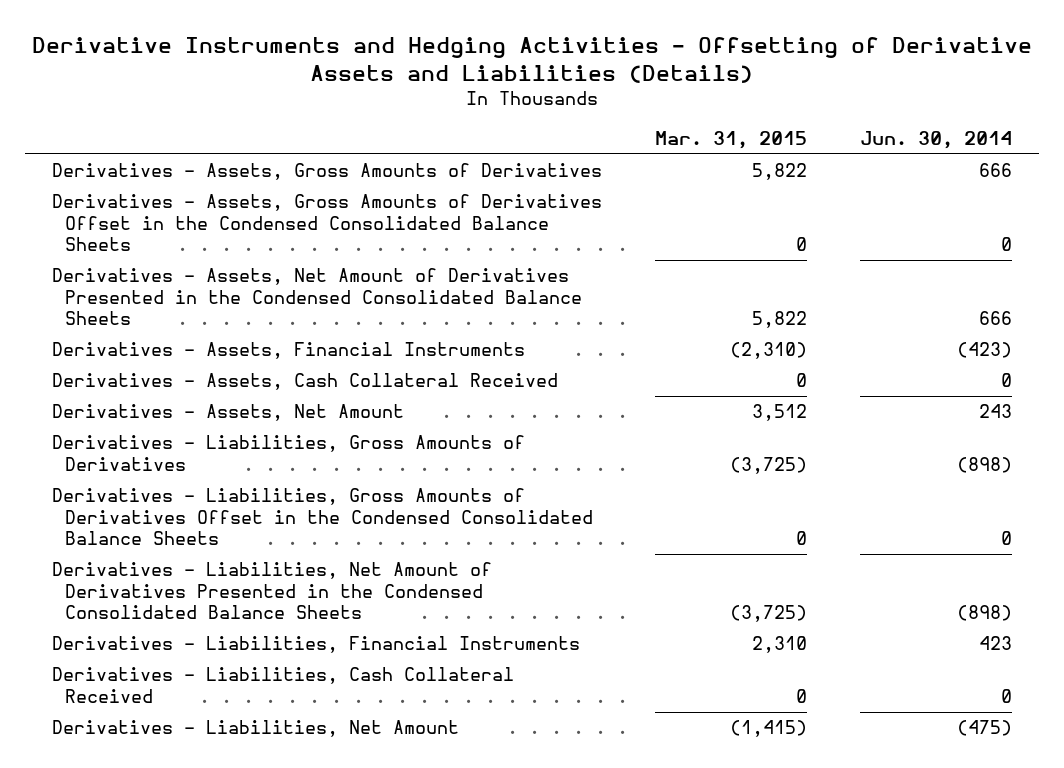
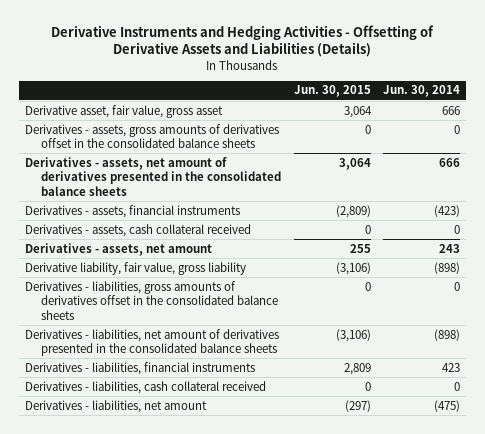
[654,130,807,149] Mar. 31, 2015 -> none
none -> [293,85,371,98] Jun. 30, 2015
[51,163,602,181] Derivatives - Assets, Gross Amounts of Derivatives -> [25,104,224,118] Derivative asset, fair value, gross asset
[51,194,602,252] Derivatives - Assets, Gross Amounts of Derivatives Offset in the Condensed Consolidated Balance Sheets -> [25,123,280,149] Derivatives - assets, gross amounts of derivatives offset in the consolidated balance sheets
[51,268,583,326] Derivatives - Assets, Net Amount of Derivatives Presented in the Condensed Consolidated Balance Sheets -> [25,156,282,196] Derivatives - assets, net amount of derivatives presented in the consolidated balance sheets
[51,342,525,360] Derivatives - Assets, Financial Instruments -> [25,204,241,218] Derivatives - assets, financial instruments
[51,373,558,391] Derivatives - Assets, Cash Collateral Received -> [25,223,252,237] Derivatives - assets, cash collateral received
[51,404,404,422] Derivatives - Assets, Net Amount -> [25,242,213,256] Derivatives - assets, net amount
[51,435,525,471] Derivatives - Liabilities, Gross Amounts of Derivatives -> [25,261,247,275] Derivative liability, fair value, gross liability
[51,488,594,546] Derivatives - Liabilities, Gross Amounts of Derivatives Offset in the Condensed Consolidated Balance Sheets -> [25,280,279,320] Derivatives - liabilities, gross amounts of derivatives offset in the consolidated balance sheets
[51,562,492,620] Derivatives - Liabilities, Net Amount of Derivatives Presented in the Condensed Consolidated Balance Sheets -> [25,328,280,357] Derivatives - liabilities, net amount of derivatives presented in the consolidated balance sheets
[51,636,580,654] Derivatives - Liabilities, Financial Instruments -> [25,361,256,375] Derivatives - liabilities, financial instruments
[51,667,514,703] Derivatives - Liabilities, Cash Collateral Received -> [25,380,267,394] Derivatives - liabilities, cash collateral received
[51,720,459,738] Derivatives - Liabilities, Net Amount -> [25,399,208,413] Derivatives - liabilities, net amount

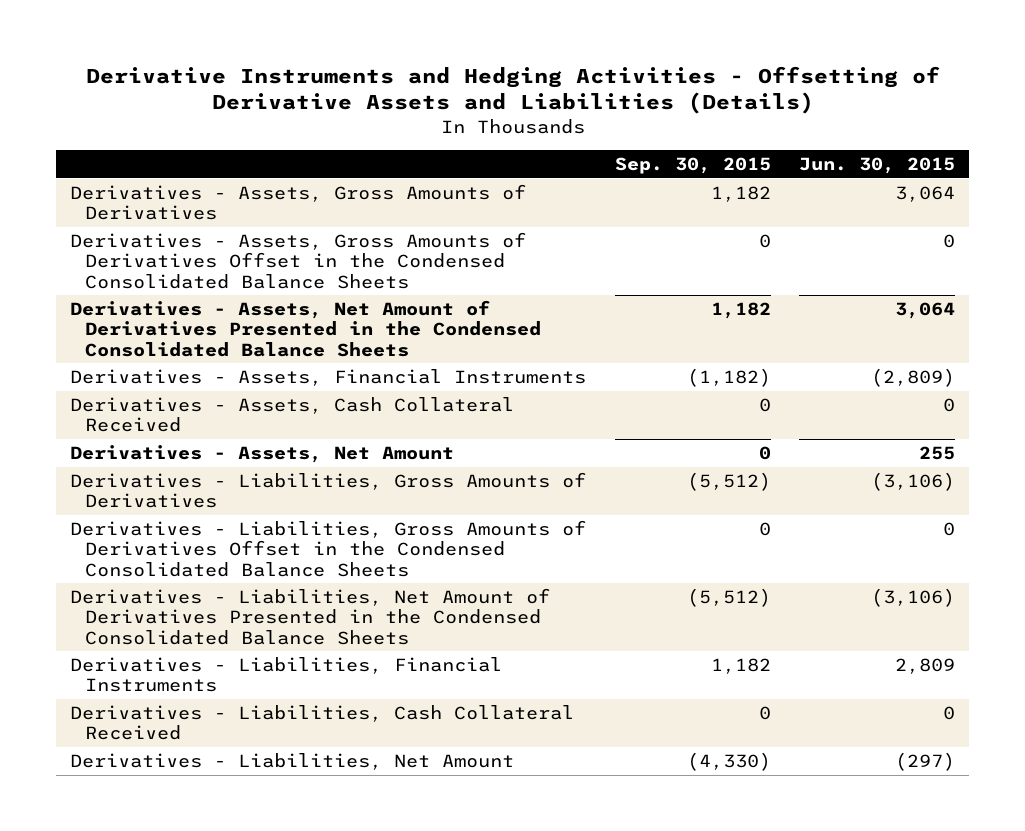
[382,85,460,98] Jun. 30, 2014 -> none
none -> [614,157,771,175] Sep. 30, 2015
[25,104,224,118] Derivative asset, fair value, gross asset -> [70,183,527,221] Derivatives - Assets, Gross Amounts of Derivatives
[25,123,280,149] Derivatives - assets, gross amounts of derivatives offset in the consolidated balance sheets -> [70,231,527,289] Derivatives - Assets, Gross Amounts of Derivatives Offset in the Condensed Consolidated Balance Sheets
[25,156,282,196] Derivatives - assets, net amount of derivatives presented in the consolidated balance sheets -> [70,299,541,357] Derivatives - Assets, Net Amount of Derivatives Presented in the Condensed Consolidated Balance Sheets
[25,204,241,218] Derivatives - assets, financial instruments -> [70,368,587,386] Derivatives - Assets, Financial Instruments
[25,223,252,237] Derivatives - assets, cash collateral received -> [70,396,515,433] Derivatives - Assets, Cash Collateral Received
[25,242,213,256] Derivatives - assets, net amount -> [70,444,455,463] Derivatives - Assets, Net Amount
[25,261,247,275] Derivative liability, fair value, gross liability -> [70,471,587,509] Derivatives - Liabilities, Gross Amounts of Derivatives
[25,280,279,320] Derivatives - liabilities, gross amounts of derivatives offset in the consolidated balance sheets -> [70,519,587,577] Derivatives - Liabilities, Gross Amounts of Derivatives Offset in the Condensed Consolidated Balance Sheets
[25,328,280,357] Derivatives - liabilities, net amount of derivatives presented in the consolidated balance sheets -> [70,587,551,645] Derivatives - Liabilities, Net Amount of Derivatives Presented in the Condensed Consolidated Balance Sheets
[25,361,256,375] Derivatives - liabilities, financial instruments -> [70,656,503,693] Derivatives - Liabilities, Financial Instruments
[25,380,267,394] Derivatives - liabilities, cash collateral received -> [70,704,575,741] Derivatives - Liabilities, Cash Collateral Received
[25,399,208,413] Derivatives - liabilities, net amount -> [70,752,515,770] Derivatives - Liabilities, Net Amount

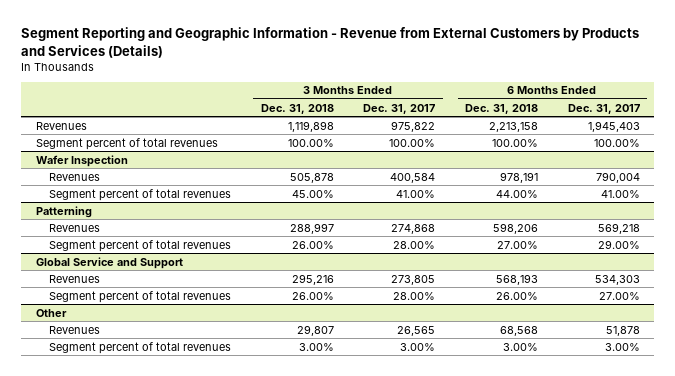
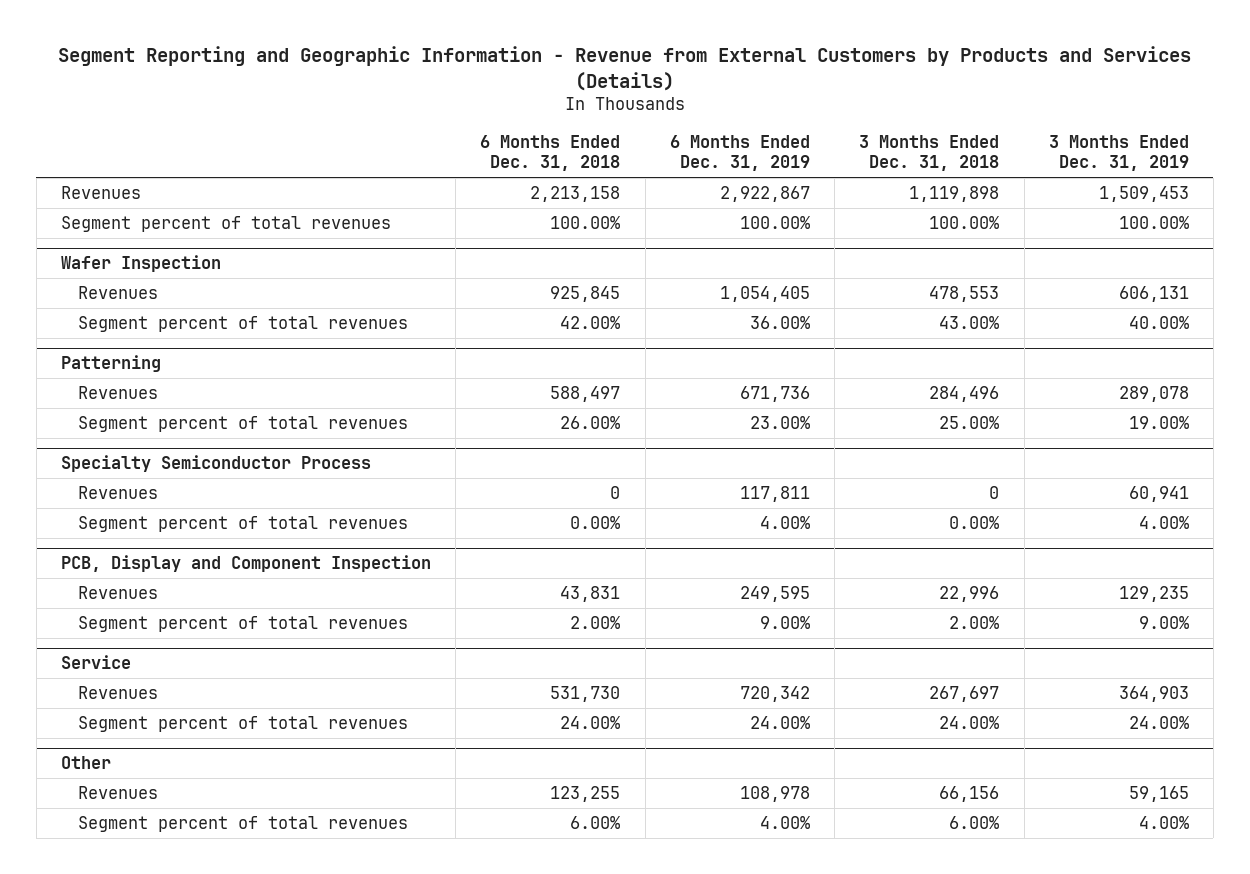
[363,103,436,114] Dec. 31, 2017 -> none
[567,103,640,114] Dec. 31, 2017 -> none
none -> [669,134,810,172] 6 Months Ended Dec. 31, 2019
none -> [1048,134,1189,172] 3 Months Ended Dec. 31, 2019
[289,172,334,183] 505,878 -> [929,286,1000,303] 478,553
[500,171,539,183] 978,191 -> [550,286,621,303] 925,845
[291,189,334,198] 45.00% -> [939,316,1000,330] 43.00%
[496,189,539,198] 44.00% -> [560,316,621,330] 42.00%
[35,256,183,269] Global Service and Support -> none
[289,222,334,234] 288,997 -> [929,386,1000,403] 284,496
[493,222,539,234] 598,206 -> [550,386,621,403] 588,497
[291,240,334,249] 26.00% -> [939,416,1000,430] 25.00%
[497,240,539,249] 27.00% -> [560,416,621,430] 26.00%
none -> [60,455,371,473] Specialty Semiconductor Process
[291,273,334,285] 295,216 -> [989,486,1000,500] 0
[496,273,539,285] 568,193 -> [610,486,621,500] 0
[291,291,334,300] 26.00% -> [949,516,1000,530] 0.00%
[496,291,539,300] 26.00% -> [570,516,621,530] 0.00%
none -> [60,555,431,573] PCB, Display and Component Inspection
none -> [78,586,159,600] Revenues
none -> [78,616,409,633] Segment percent of total revenues
none -> [60,655,131,670] Service
none -> [78,686,159,700] Revenues
none -> [78,716,409,733] Segment percent of total revenues
[296,324,334,336] 29,807 -> [939,786,1000,803] 66,156
[500,325,539,336] 68,568 -> [550,786,621,803] 123,255
[298,342,334,351] 3.00% -> [949,816,1000,830] 6.00%
[503,342,539,351] 3.00% -> [570,816,621,830] 6.00%

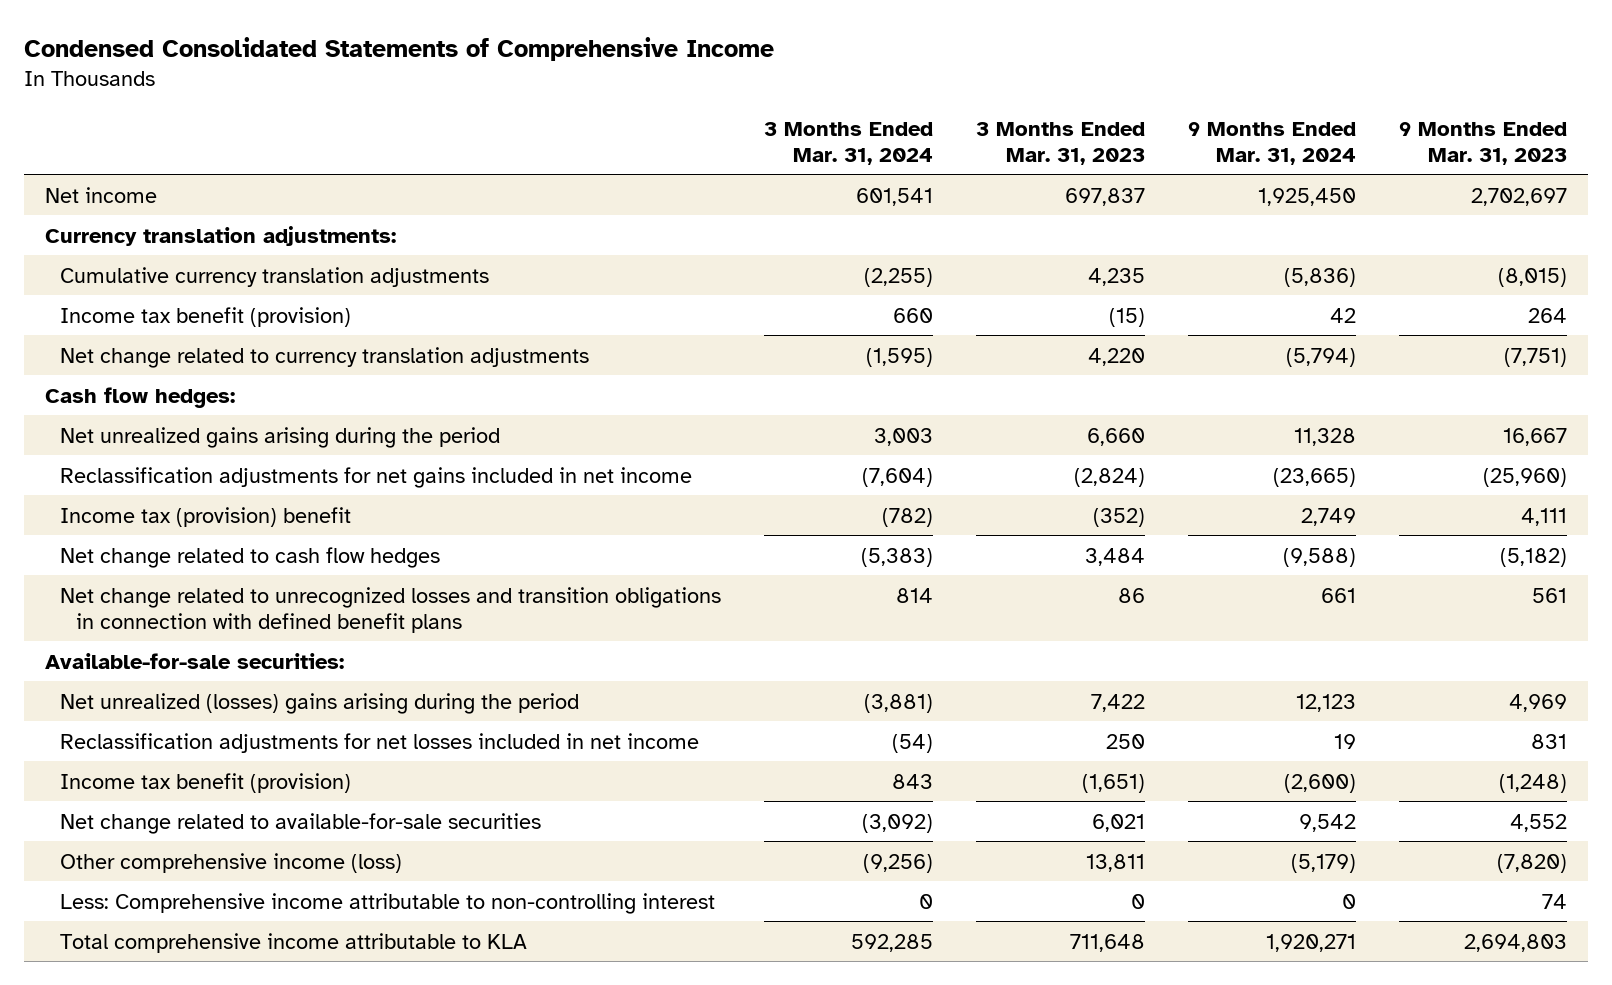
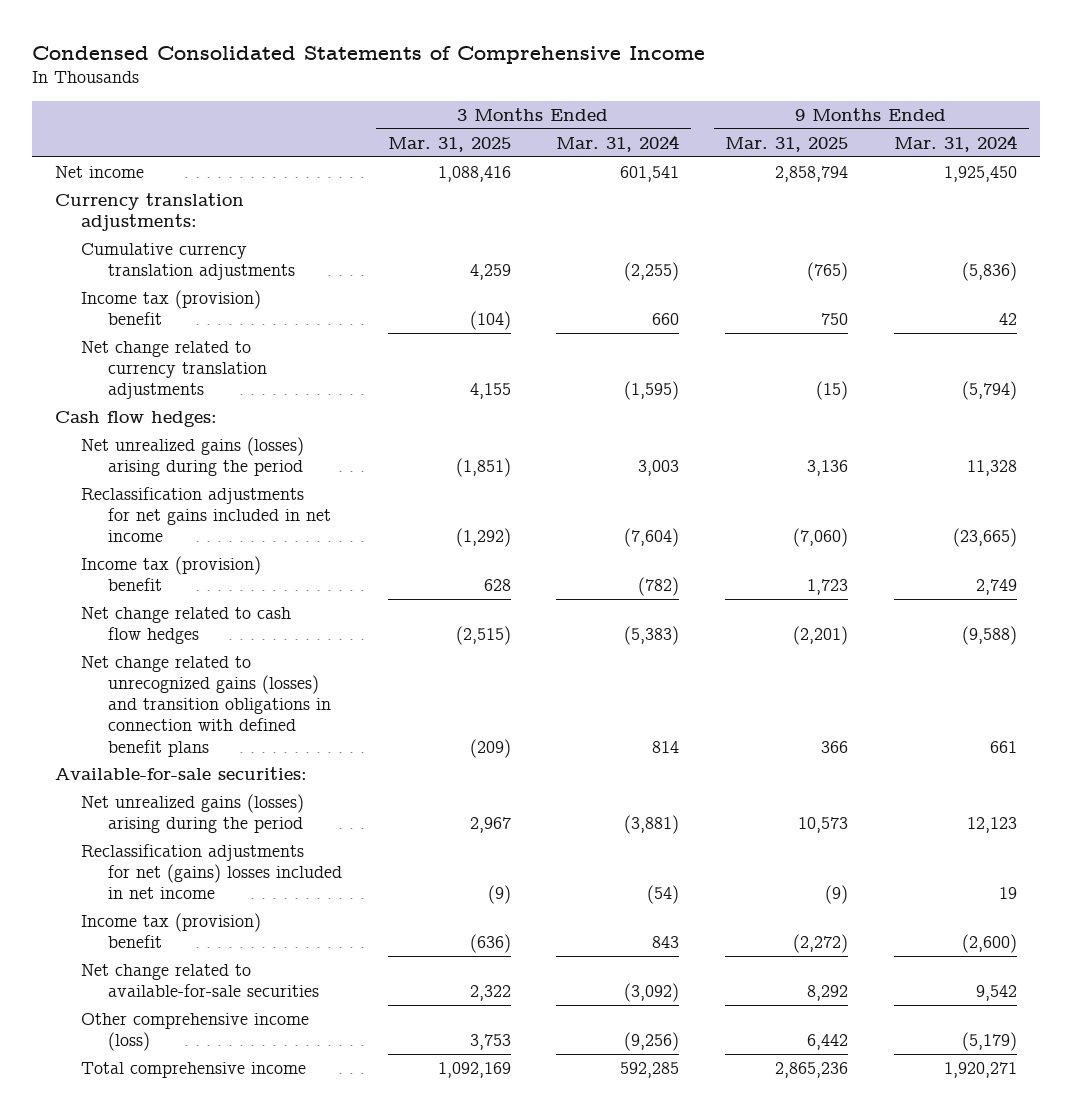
[976,121,1146,165] 3 Months Ended Mar. 31, 2023 -> none
[1398,121,1567,165] 9 Months Ended Mar. 31, 2023 -> none
none -> [387,136,511,152] Mar. 31, 2025
none -> [725,136,849,152] Mar. 31, 2025
[60,306,352,327] Income tax benefit (provision) -> [81,290,262,326] Income tax (provision) benefit
[60,426,501,448] Net unrealized gains arising during the period -> [81,437,305,477] Net unrealized gains (losses) arising during the period
[60,586,722,633] Net change related to unrecognized losses and transition obligations in connection with defined benefit plans -> [81,656,331,757] Net change related to unrecognized gains (losses) and transition obligations in connection with defined benefit plans
[60,692,580,714] Net unrealized (losses) gains arising during the period -> [81,794,305,834] Net unrealized gains (losses) arising during the period
[60,732,700,753] Reclassification adjustments for net losses included in net income -> [81,844,342,900] Reclassification adjustments for net (gains) losses included in net income
[60,772,352,793] Income tax benefit (provision) -> [81,913,262,949] Income tax (provision) benefit
[60,892,716,914] Less: Comprehensive income attributable to non-controlling interest -> none
[60,932,528,953] Total comprehensive income attributable to KLA -> [81,1062,307,1079] Total comprehensive income

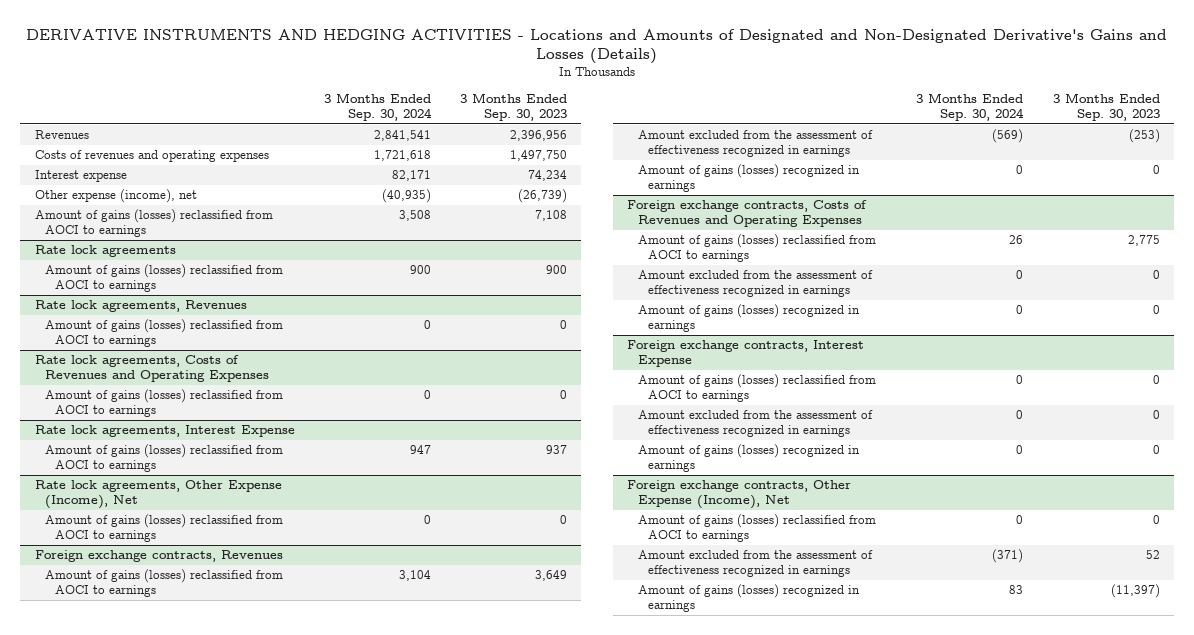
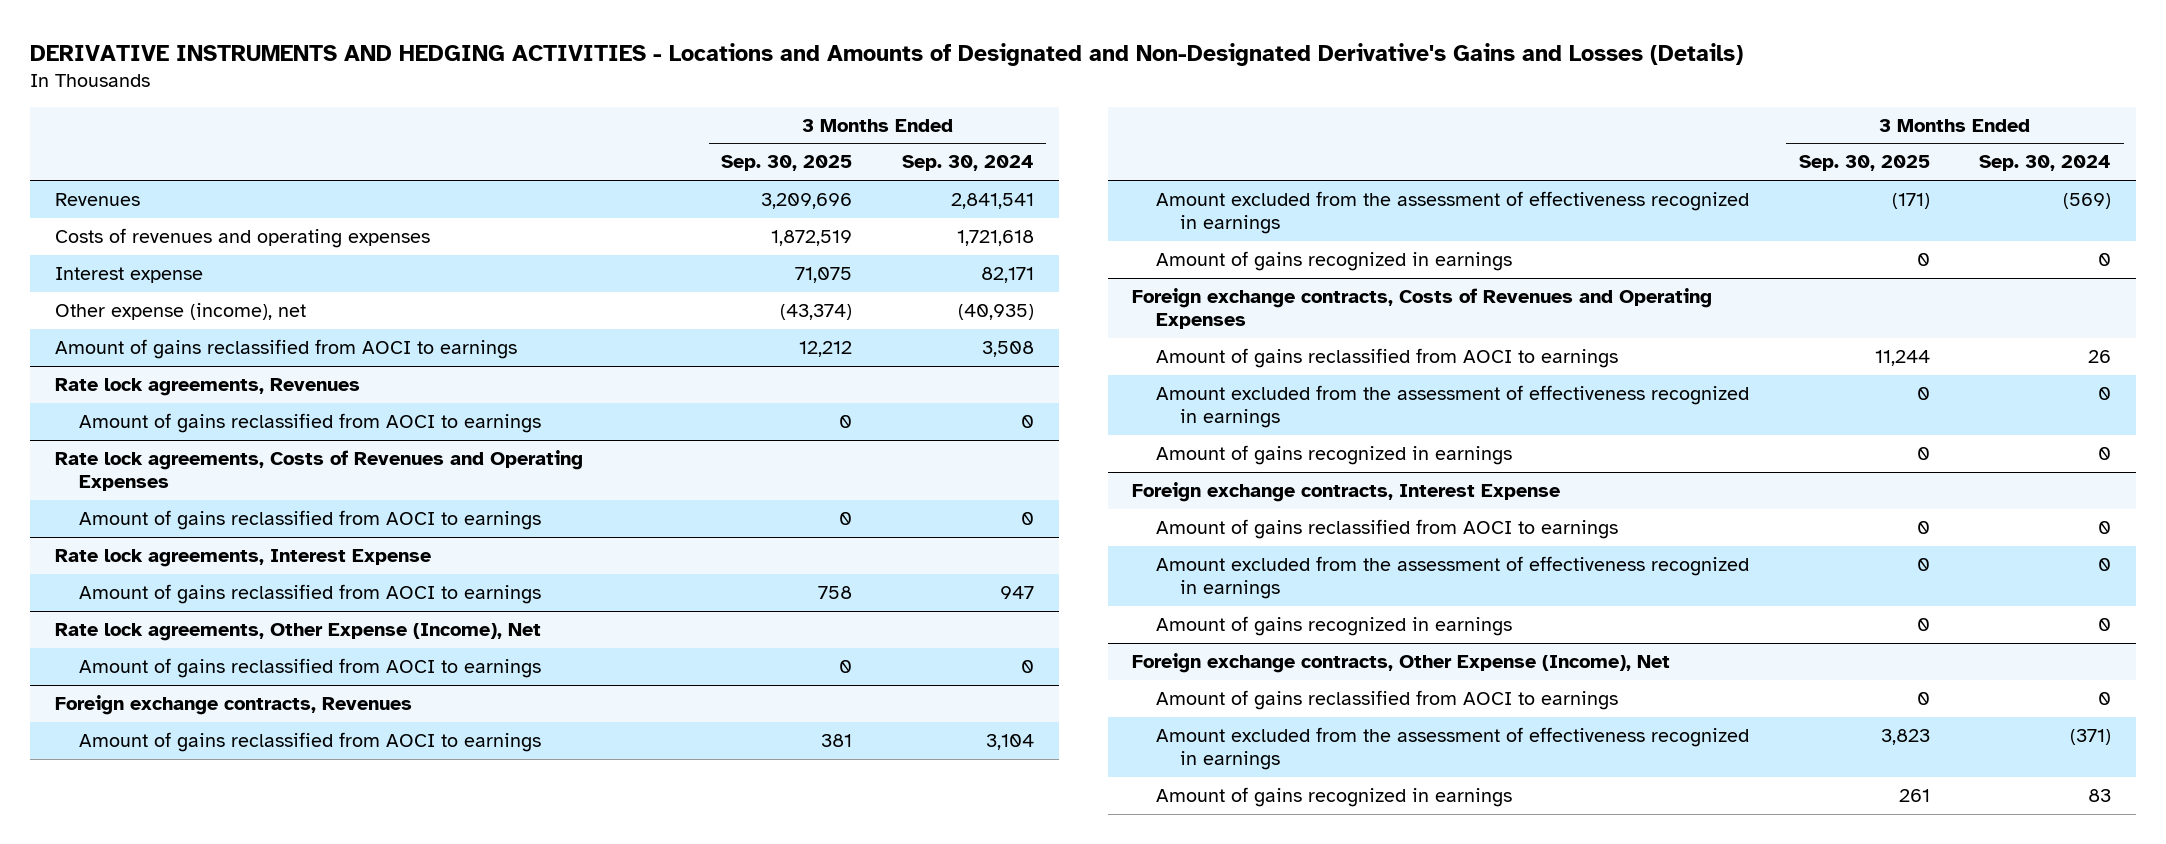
[459,93,567,122] 3 Months Ended Sep. 30, 2023 -> none
none -> [721,155,853,172] Sep. 30, 2025
[34,245,176,258] Rate lock agreements -> none
[44,264,283,293] Amount of gains (losses) reclassified from AOCI to earnings -> none
[34,209,273,238] Amount of gains (losses) reclassified from AOCI to earnings -> [55,339,518,360] Amount of gains reclassified from AOCI to earnings
[44,319,283,348] Amount of gains (losses) reclassified from AOCI to earnings -> [78,413,541,434] Amount of gains reclassified from AOCI to earnings
[44,389,283,418] Amount of gains (losses) reclassified from AOCI to earnings -> [78,510,541,531] Amount of gains reclassified from AOCI to earnings
[44,444,283,473] Amount of gains (losses) reclassified from AOCI to earnings -> [78,584,541,605] Amount of gains reclassified from AOCI to earnings
[44,514,283,543] Amount of gains (losses) reclassified from AOCI to earnings -> [78,658,541,679] Amount of gains reclassified from AOCI to earnings
[44,569,283,598] Amount of gains (losses) reclassified from AOCI to earnings -> [78,732,541,753] Amount of gains reclassified from AOCI to earnings
[637,164,860,193] Amount of gains (losses) recognized in earnings -> [1155,251,1512,272] Amount of gains recognized in earnings
[637,234,876,263] Amount of gains (losses) reclassified from AOCI to earnings -> [1155,348,1618,369] Amount of gains reclassified from AOCI to earnings
[637,304,860,333] Amount of gains (losses) recognized in earnings -> [1155,445,1512,466] Amount of gains recognized in earnings
[637,374,876,403] Amount of gains (losses) reclassified from AOCI to earnings -> [1155,519,1618,540] Amount of gains reclassified from AOCI to earnings
[637,444,860,473] Amount of gains (losses) recognized in earnings -> [1155,616,1512,637] Amount of gains recognized in earnings
[637,514,876,543] Amount of gains (losses) reclassified from AOCI to earnings -> [1155,690,1618,711] Amount of gains reclassified from AOCI to earnings
[637,584,860,613] Amount of gains (losses) recognized in earnings -> [1155,787,1512,808] Amount of gains recognized in earnings

